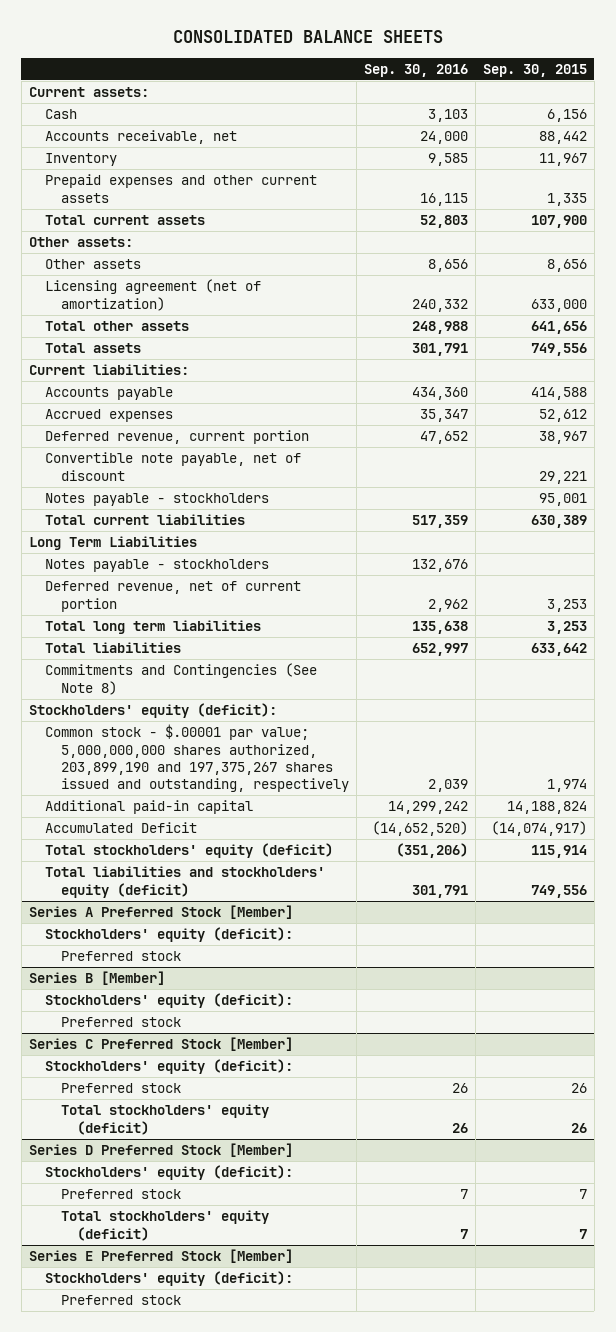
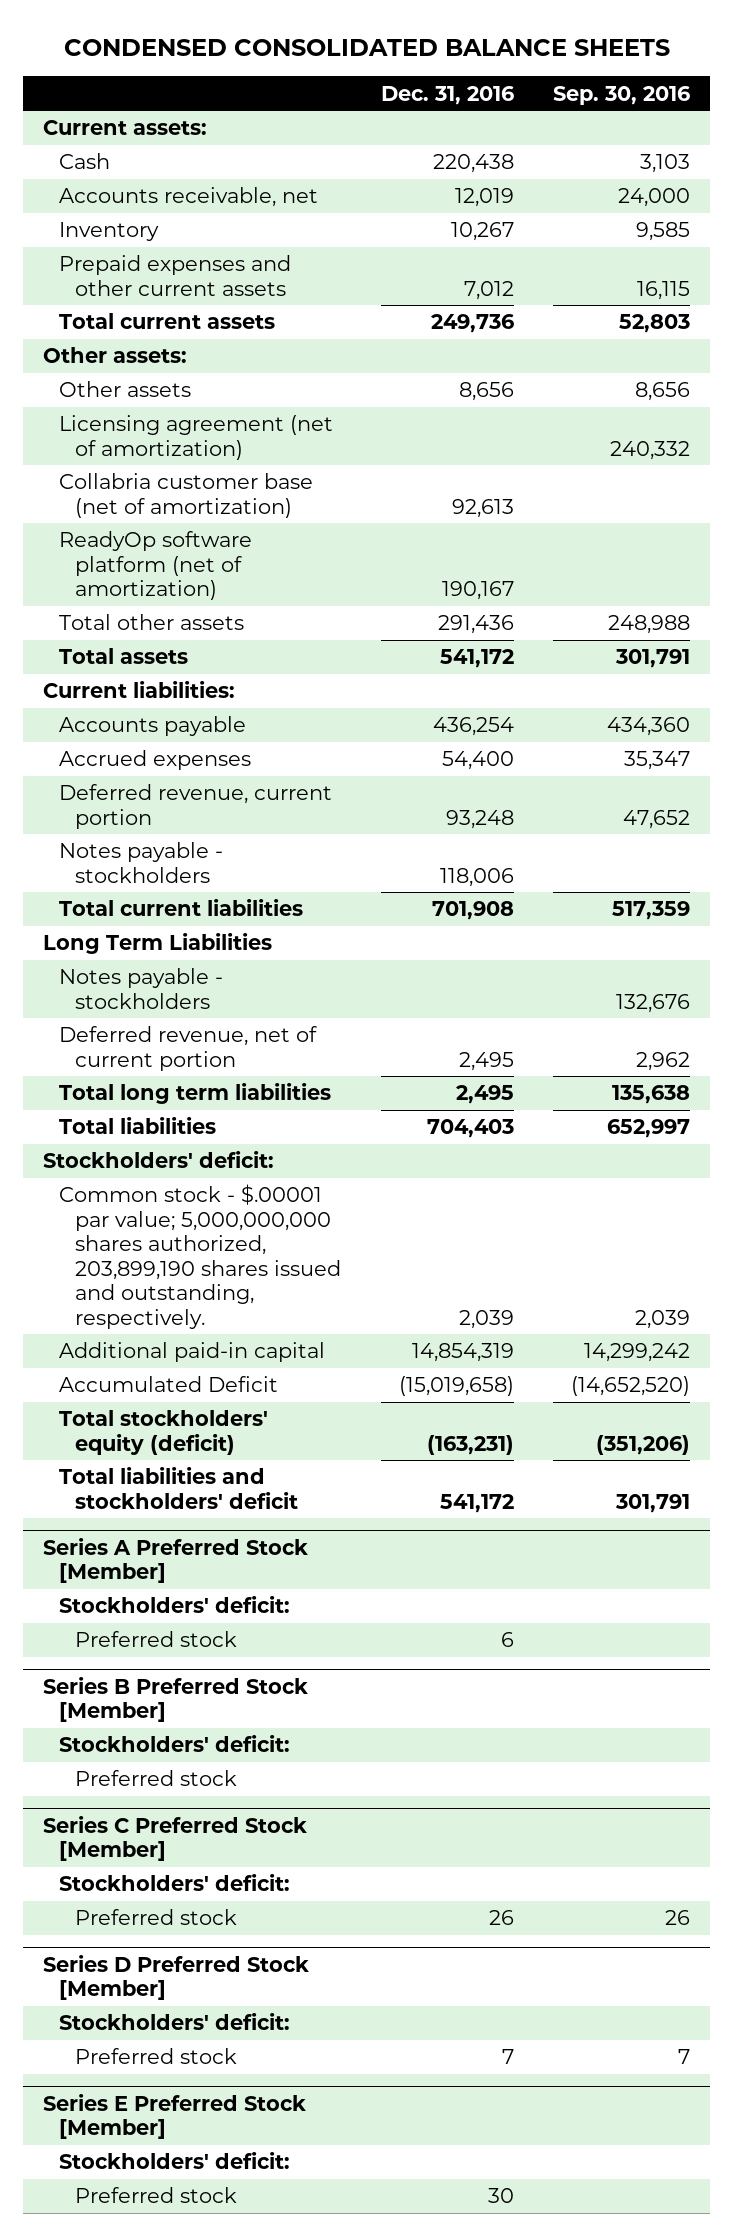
[172,30,443,44] CONSOLIDATED BALANCE SHEETS -> [63,38,670,56] CONDENSED CONSOLIDATED BALANCE SHEETS
[482,63,587,77] Sep. 30, 2015 -> none
none -> [380,85,514,105] Dec. 31, 2016
none -> [59,473,314,518] Collabria customer base (net of amortization)
none -> [59,531,253,601] ReadyOp software platform (net of amortization)
[44,452,301,481] Convertible note payable, net of discount -> none
[44,663,317,695] Commitments and Contingencies (See Note 8) -> none
[28,703,277,719] Stockholders' equity (deficit): -> [43,1151,275,1169] Stockholders' deficit:
[44,724,350,793] Common stock - $.00001 par value; 5,000,000,000 shares authorized, 203,899,190 and 197,375,267 shares issued and outstanding, respectively -> [59,1184,341,1329] Common stock - $.00001 par value; 5,000,000,000 shares authorized, 203,899,190 shares issued and outstanding, respectively.
[44,866,325,898] Total liabilities and stockholders' equity (deficit) -> [59,1467,298,1509] Total liabilities and stockholders' deficit
[44,927,293,943] Stockholders' equity (deficit): -> [59,1596,291,1614] Stockholders' deficit:
[28,971,165,986] Series B [Member] -> [43,1676,309,1722] Series B Preferred Stock [Member]
[44,993,293,1009] Stockholders' equity (deficit): -> [59,1735,291,1753] Stockholders' deficit:
[44,1059,293,1075] Stockholders' equity (deficit): -> [59,1874,291,1892] Stockholders' deficit:
[61,1104,270,1135] Total stockholders' equity (deficit) -> none
[44,1165,293,1181] Stockholders' equity (deficit): -> [59,2013,291,2031] Stockholders' deficit:
[61,1210,270,1241] Total stockholders' equity (deficit) -> none
[44,1271,293,1287] Stockholders' equity (deficit): -> [59,2152,291,2170] Stockholders' deficit:

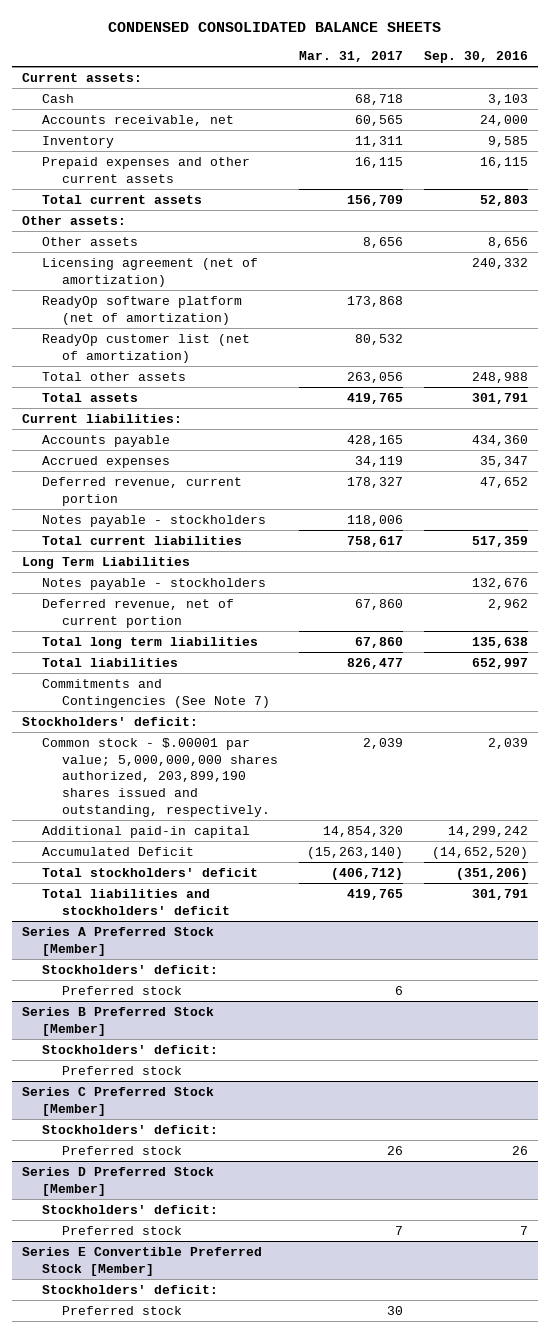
[380,85,514,105] Dec. 31, 2016 -> none
none -> [298,50,403,62] Mar. 31, 2017
[59,473,314,518] Collabria customer base (net of amortization) -> none
none -> [42,333,251,363] ReadyOp customer list (net of amortization)
none -> [42,678,271,708] Commitments and Contingencies (See Note 7)
[59,1410,269,1455] Total stockholders' equity (deficit) -> [42,867,259,877] Total stockholders' deficit
[43,2093,307,2139] Series E Preferred Stock [Member] -> [21,1246,262,1276] Series E Convertible Preferred Stock [Member]

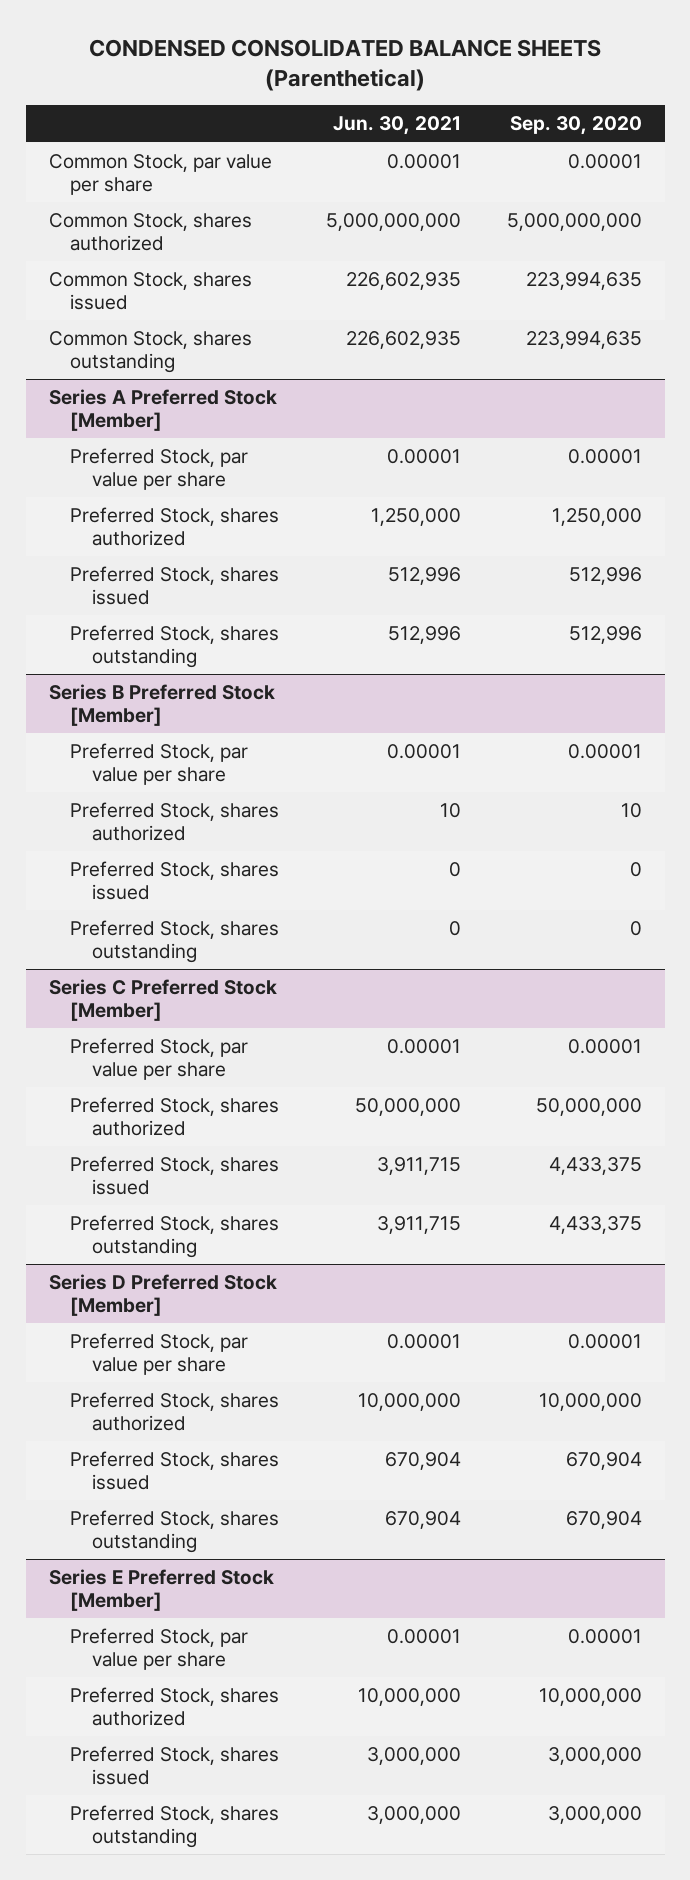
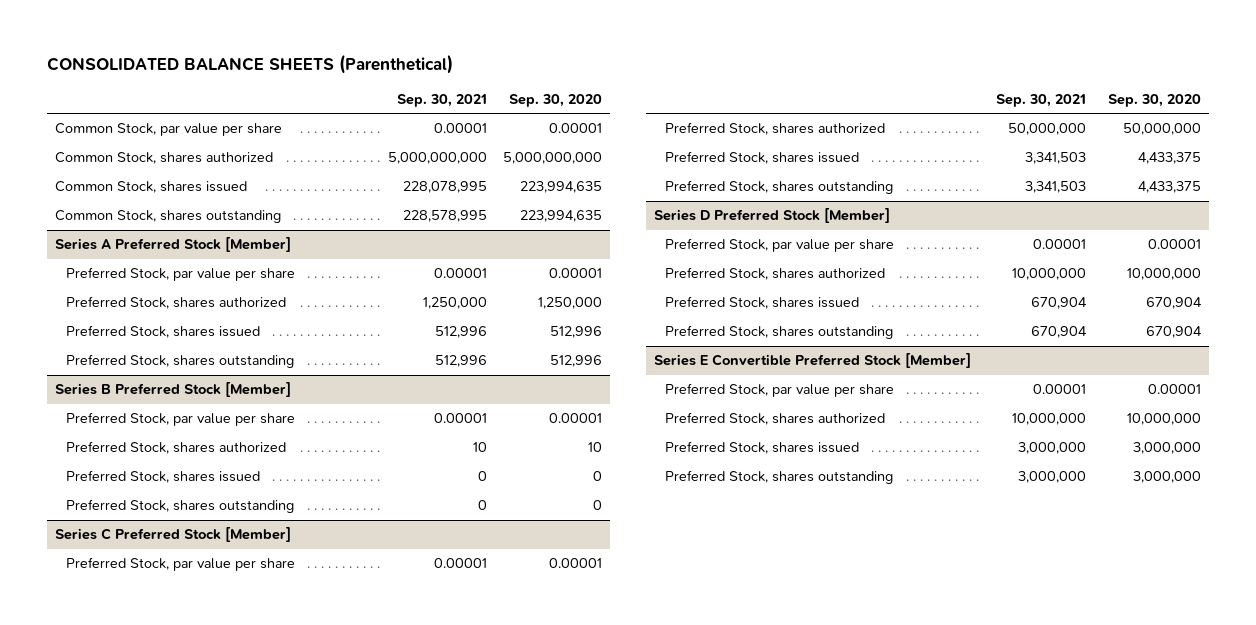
[89,38,602,91] CONDENSED CONSOLIDATED BALANCE SHEETS (Parenthetical) -> [47,54,454,75] CONSOLIDATED BALANCE SHEETS (Parenthetical)
[332,116,461,136] Jun. 30, 2021 -> none
none -> [396,94,487,108] Sep. 30, 2021
[48,1569,274,1611] Series E Preferred Stock [Member] -> [654,353,972,369] Series E Convertible Preferred Stock [Member]

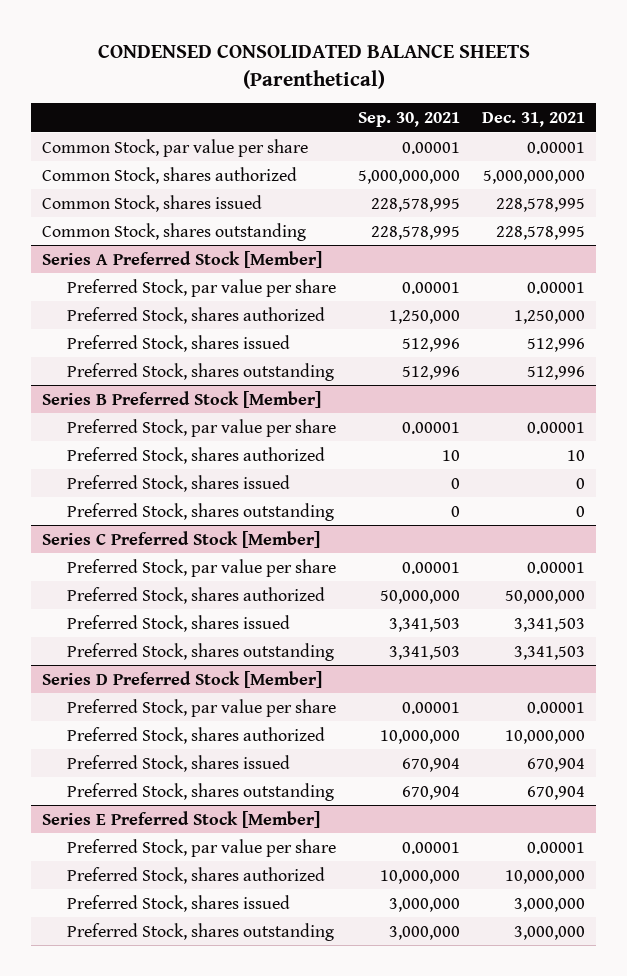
[47,54,454,75] CONSOLIDATED BALANCE SHEETS (Parenthetical) -> [97,45,530,89] CONDENSED CONSOLIDATED BALANCE SHEETS (Parenthetical)
[508,94,602,108] Sep. 30, 2020 -> none
none -> [482,111,586,127] Dec. 31, 2021
[402,181,487,194] 228,078,995 -> [370,197,460,212] 228,578,995
[654,353,972,369] Series E Convertible Preferred Stock [Member] -> [42,810,321,828] Series E Preferred Stock [Member]

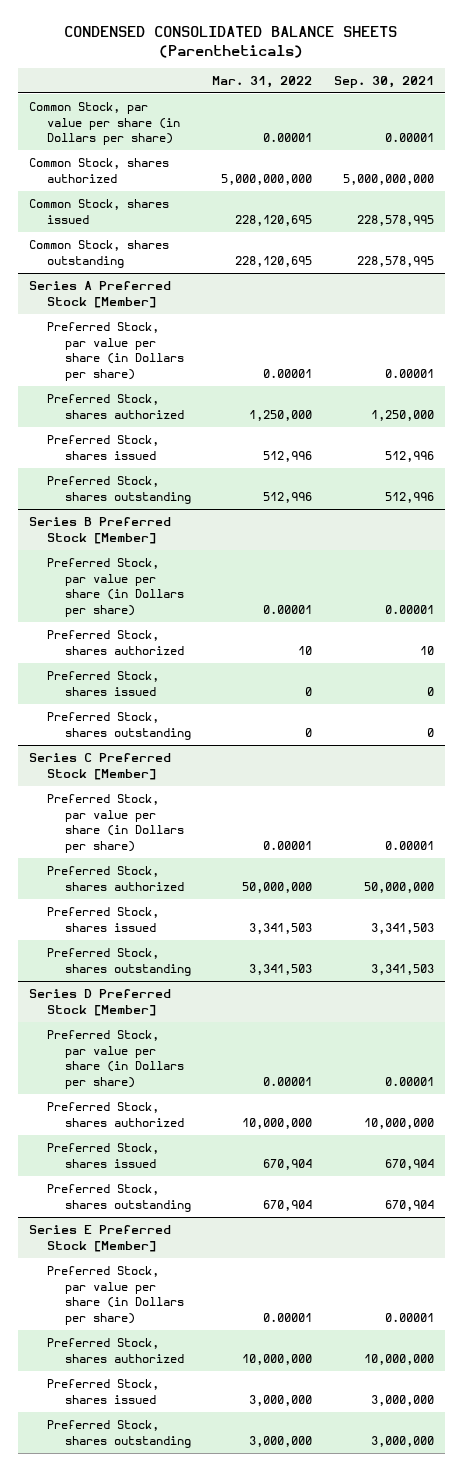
[97,45,530,89] CONDENSED CONSOLIDATED BALANCE SHEETS (Parenthetical) -> [64,25,398,58] CONDENSED CONSOLIDATED BALANCE SHEETS (Parentheticals)
[482,111,586,127] Dec. 31, 2021 -> none
none -> [212,75,313,88] Mar. 31, 2022
[42,138,309,157] Common Stock, par value per share -> [28,102,180,146] Common Stock, par value per share (in Dollars per share)
[66,278,336,297] Preferred Stock, par value per share -> [46,322,184,381] Preferred Stock, par value per share (in Dollars per share)
[66,418,336,437] Preferred Stock, par value per share -> [46,558,184,617] Preferred Stock, par value per share (in Dollars per share)
[66,558,336,577] Preferred Stock, par value per share -> [46,794,184,853] Preferred Stock, par value per share (in Dollars per share)
[66,698,336,717] Preferred Stock, par value per share -> [46,1030,184,1089] Preferred Stock, par value per share (in Dollars per share)
[66,838,336,857] Preferred Stock, par value per share -> [46,1266,184,1325] Preferred Stock, par value per share (in Dollars per share)

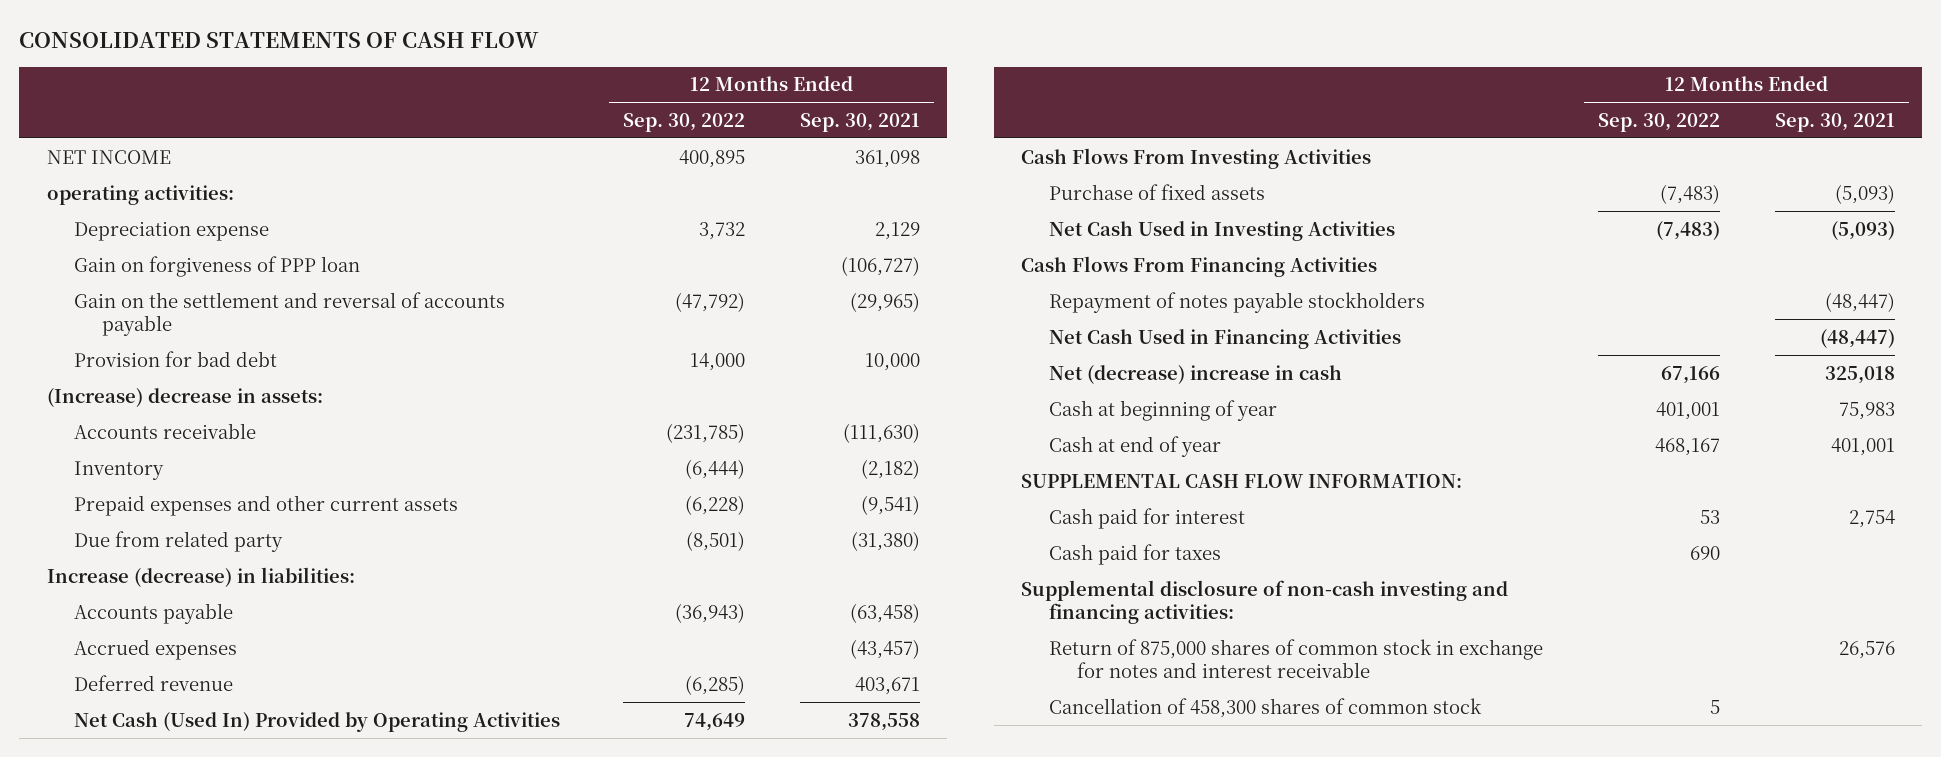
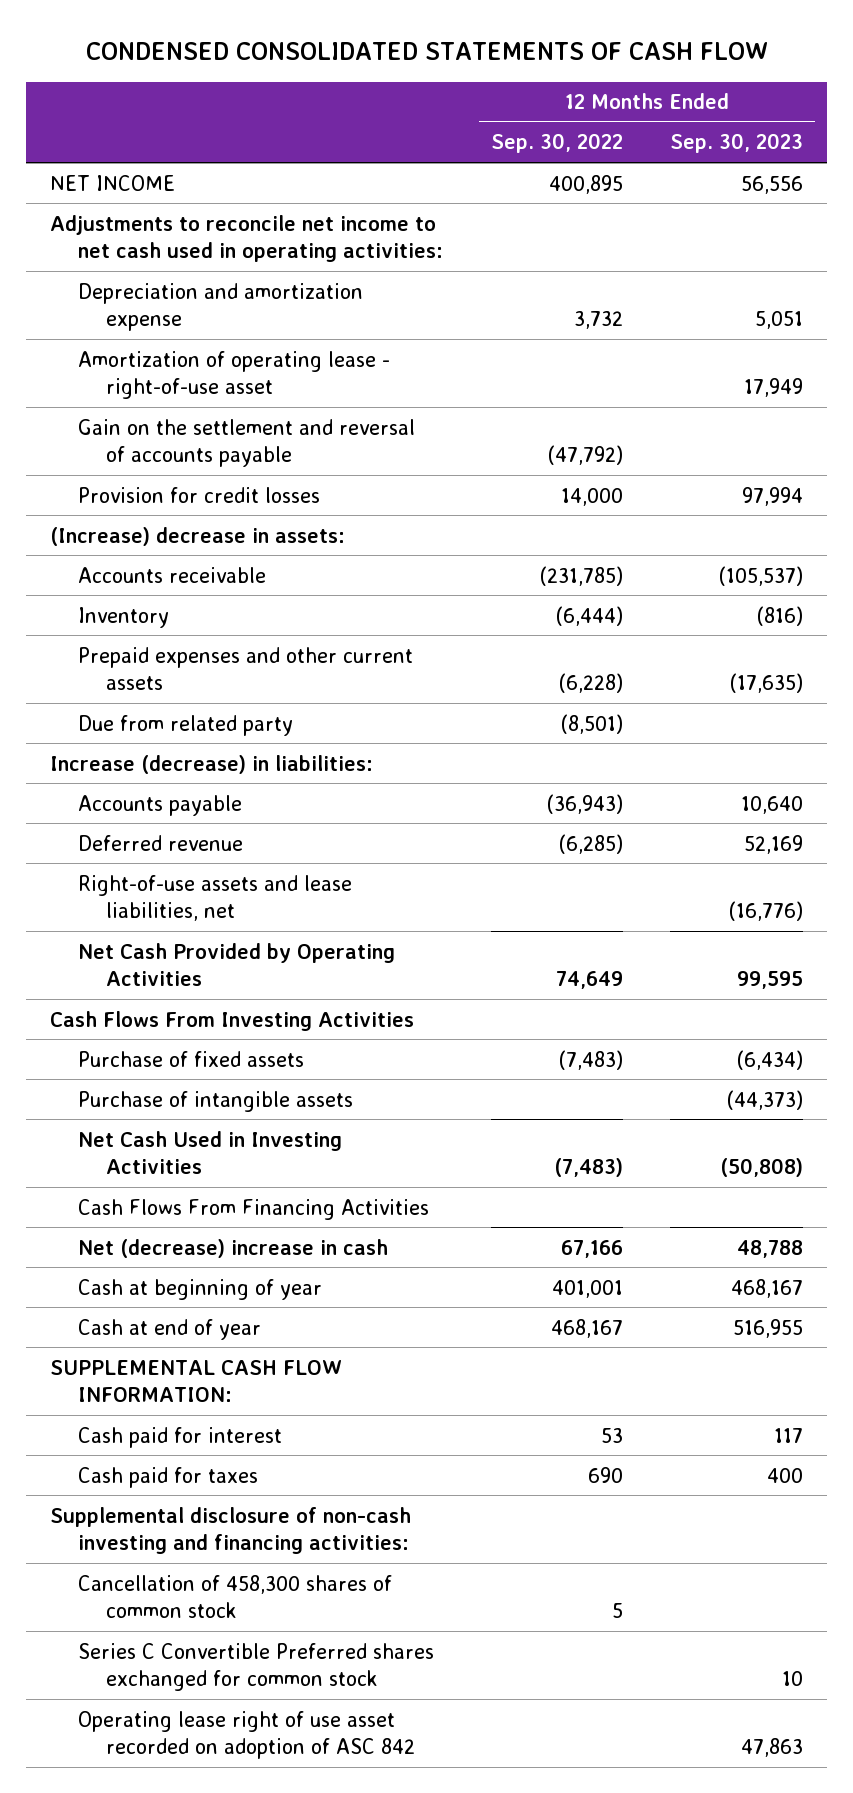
[19,32,540,49] CONSOLIDATED STATEMENTS OF CASH FLOW -> [85,41,768,60] CONDENSED CONSOLIDATED STATEMENTS OF CASH FLOW
[799,112,920,132] Sep. 30, 2021 -> none
none -> [670,133,804,154] Sep. 30, 2023
[46,184,234,205] operating activities: -> none
[74,255,361,277] Gain on forgiveness of PPP loan -> none
none -> [50,214,444,262] Adjustments to reconcile net income to net cash used in operating activities:
[74,220,270,241] Depreciation expense -> [78,282,364,331] Depreciation and amortization expense
none -> [78,350,391,399] Amortization of operating lease - right-of-use asset
[74,350,278,367] Provision for bad debt -> [78,486,321,503] Provision for credit losses
[74,638,238,660] Accrued expenses -> none
none -> [78,874,353,921] Right-of-use assets and lease liabilities, net
[74,711,561,732] Net Cash (Used In) Provided by Operating Activities -> [78,942,396,986] Net Cash Provided by Operating Activities
none -> [78,1090,354,1112] Purchase of intangible assets
[1049,291,1426,313] Repayment of notes payable stockholders -> none
[1049,328,1402,349] Net Cash Used in Financing Activities -> none
[1049,638,1544,678] Return of 875,000 shares of common stock in exchange for notes and interest receivable -> none
none -> [78,1642,435,1691] Series C Convertible Preferred shares exchanged for common stock
none -> [78,1710,416,1759] Operating lease right of use asset recorded on adoption of ASC 842

